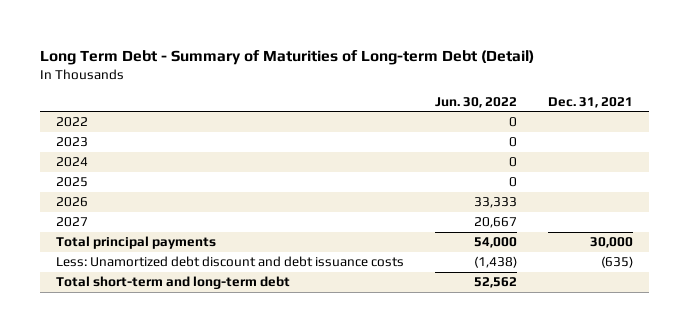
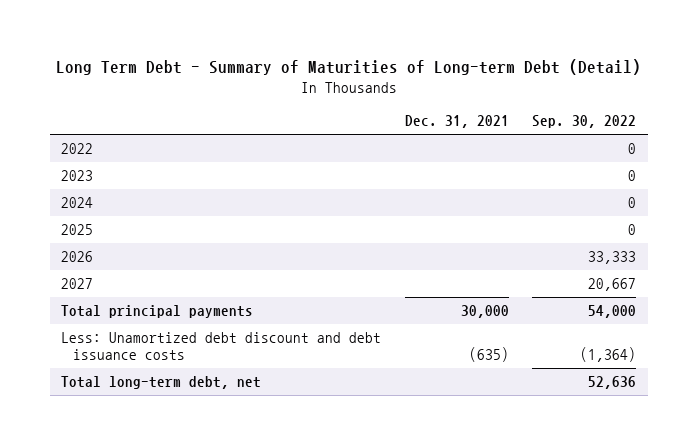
[434,97,517,109] Jun. 30, 2022 -> none
none -> [532,115,637,129] Sep. 30, 2022
[55,276,290,290] Total short-term and long-term debt -> [61,376,262,390] Total long-term debt, net

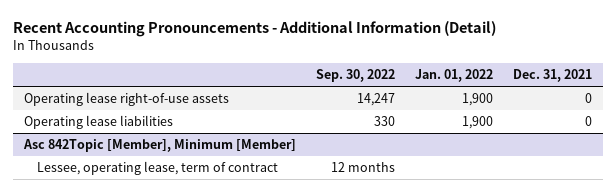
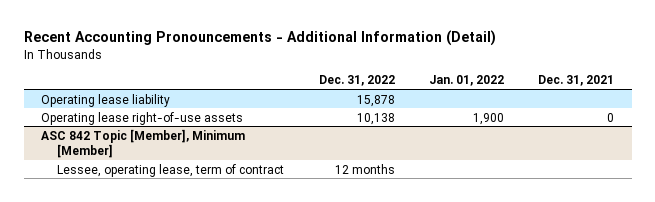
[315,69,395,83] Sep. 30, 2022 -> none
none -> [318,75,395,87] Dec. 31, 2022
none -> [40,93,170,107] Operating lease liability
[23,115,173,130] Operating lease liabilities -> none
[22,139,296,153] Asc 842Topic [Member], Minimum [Member] -> none
[36,161,278,176] Lessee, operating lease, term of contract -> none
none -> [40,128,245,159] ASC 842 Topic [Member], Minimum [Member]
none -> [57,163,285,177] Lessee, operating lease, term of contract

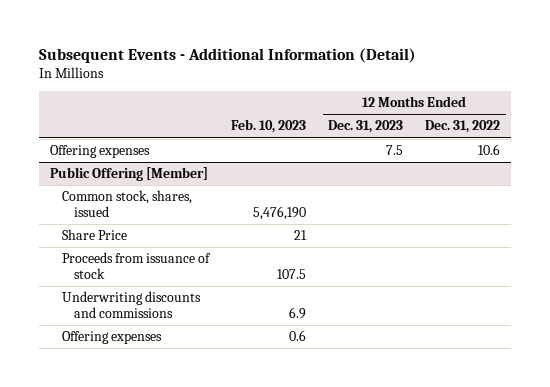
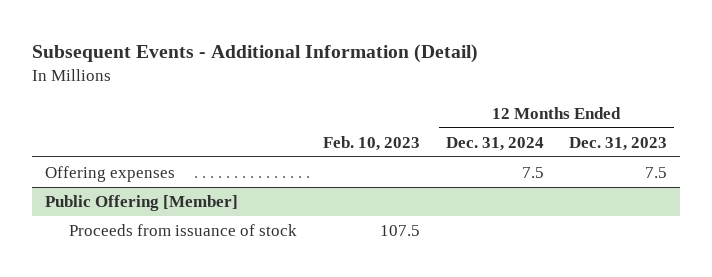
[425,120,501,134] Dec. 31, 2022 -> none
none -> [445,136,544,151] Dec. 31, 2024
[61,190,192,218] Common stock, shares, issued -> none
[61,229,127,241] Share Price -> none
[61,291,201,319] Underwriting discounts and commissions -> none
[61,331,162,345] Offering expenses -> none

